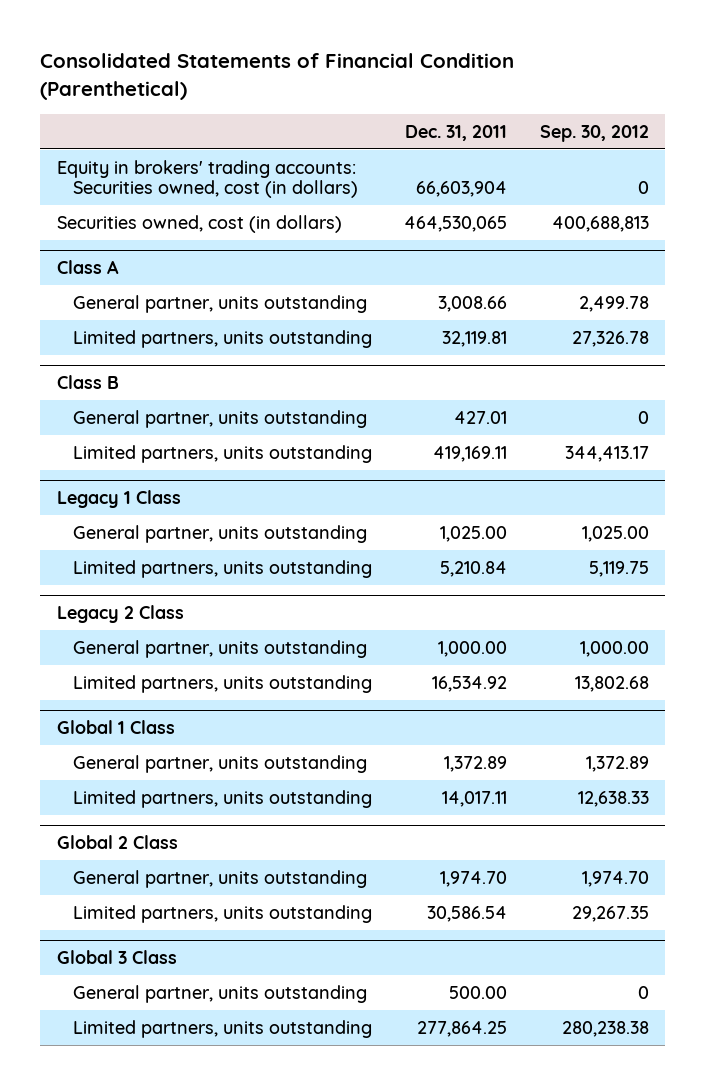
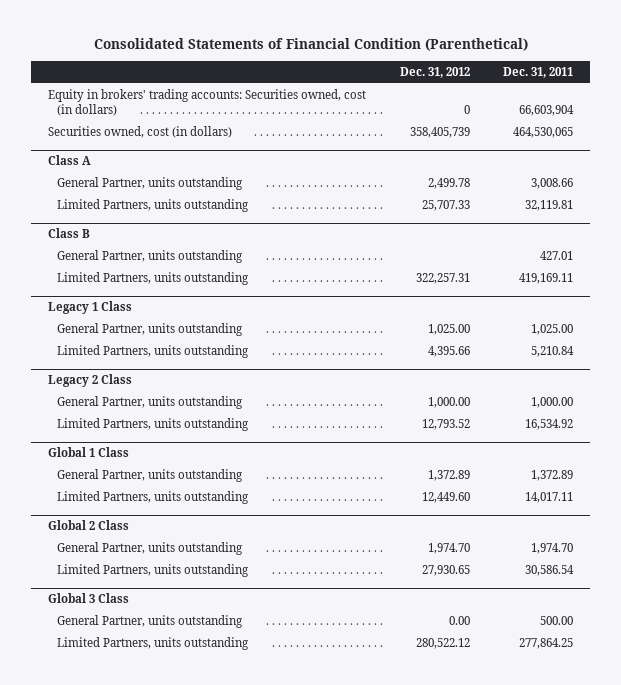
[539,125,649,143] Sep. 30, 2012 -> none
none -> [399,66,470,78] Dec. 31, 2012
[73,294,368,313] General partner, units outstanding -> [56,177,243,191] General Partner, units outstanding
[73,329,373,348] Limited partners, units outstanding -> [56,199,249,213] Limited Partners, units outstanding
[73,409,368,428] General partner, units outstanding -> [56,250,243,264] General Partner, units outstanding
[73,444,373,463] Limited partners, units outstanding -> [56,272,249,286] Limited Partners, units outstanding
[73,524,368,543] General partner, units outstanding -> [56,323,243,337] General Partner, units outstanding
[73,559,373,578] Limited partners, units outstanding -> [56,345,249,359] Limited Partners, units outstanding
[73,639,368,658] General partner, units outstanding -> [56,396,243,410] General Partner, units outstanding
[73,674,373,693] Limited partners, units outstanding -> [56,418,249,432] Limited Partners, units outstanding
[73,754,368,773] General partner, units outstanding -> [56,469,243,483] General Partner, units outstanding
[73,789,373,808] Limited partners, units outstanding -> [56,491,249,505] Limited Partners, units outstanding
[73,869,368,888] General partner, units outstanding -> [56,542,243,556] General Partner, units outstanding
[73,904,373,923] Limited partners, units outstanding -> [56,564,249,578] Limited Partners, units outstanding
[73,984,368,1003] General partner, units outstanding -> [56,615,243,629] General Partner, units outstanding
[73,1019,373,1038] Limited partners, units outstanding -> [56,637,249,651] Limited Partners, units outstanding

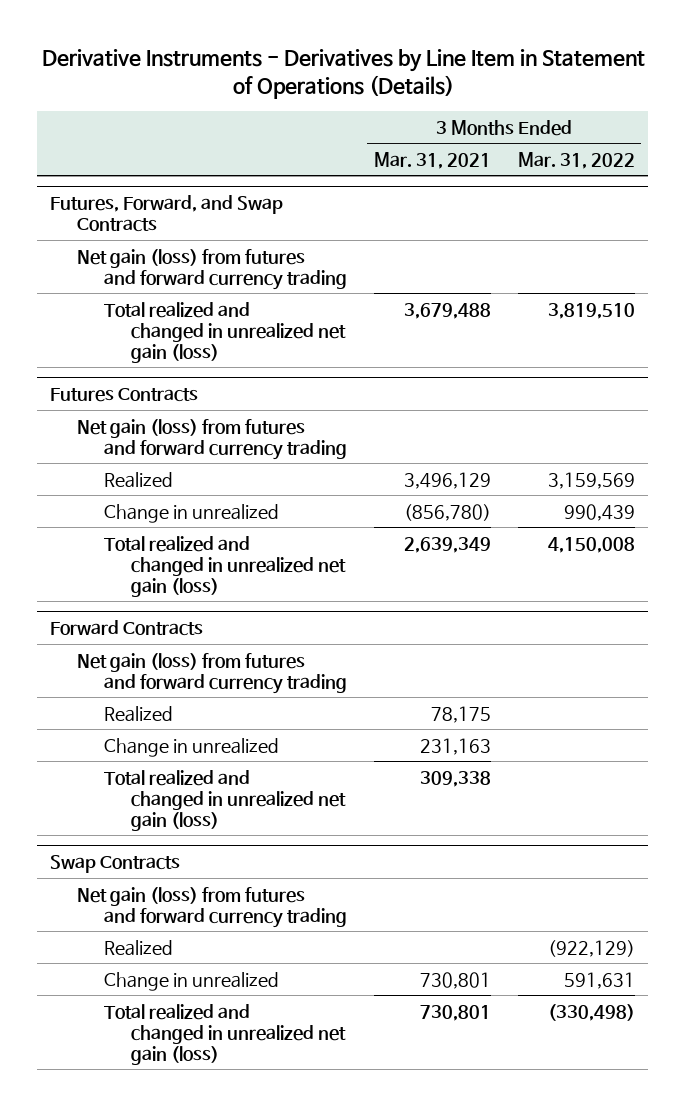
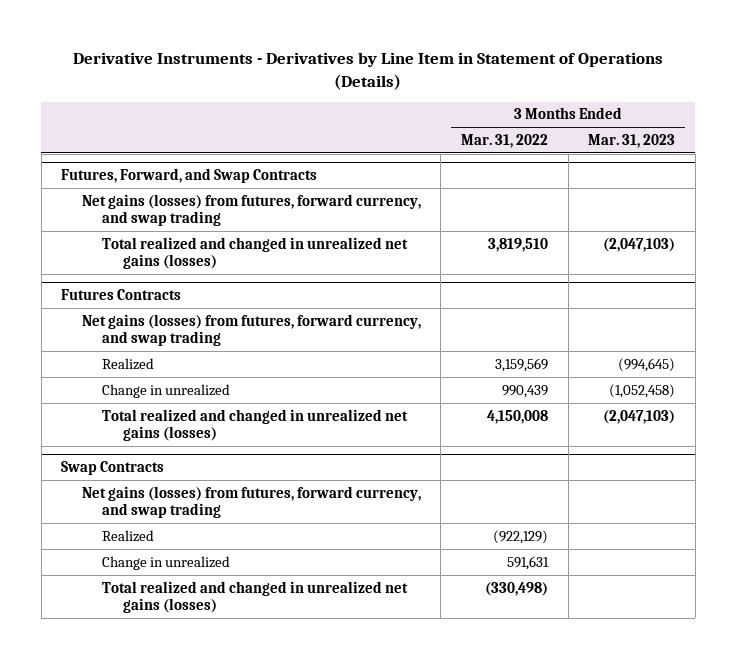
[373,151,491,169] Mar. 31, 2021 -> none
none -> [588,133,676,148] Mar. 31, 2023
[77,248,348,290] Net gain (loss) from futures and forward currency trading -> [81,193,421,227] Net gains (losses) from futures, forward currency, and swap trading
[104,301,347,363] Total realized and changed in unrealized net gain (loss) -> [102,236,409,270] Total realized and changed in unrealized net gains (losses)
[77,418,348,460] Net gain (loss) from futures and forward currency trading -> [81,313,421,347] Net gains (losses) from futures, forward currency, and swap trading
[50,620,204,637] Forward Contracts -> none
[77,652,348,694] Net gain (loss) from futures and forward currency trading -> none
[104,705,174,722] Realized -> none
[104,737,280,757] Change in unrealized -> none
[104,769,347,831] Total realized and changed in unrealized net gain (loss) -> none
[104,535,347,597] Total realized and changed in unrealized net gain (loss) -> [102,408,409,442] Total realized and changed in unrealized net gains (losses)
[77,886,348,928] Net gain (loss) from futures and forward currency trading -> [81,485,421,519] Net gains (losses) from futures, forward currency, and swap trading
[104,1003,347,1065] Total realized and changed in unrealized net gain (loss) -> [102,580,409,614] Total realized and changed in unrealized net gains (losses)

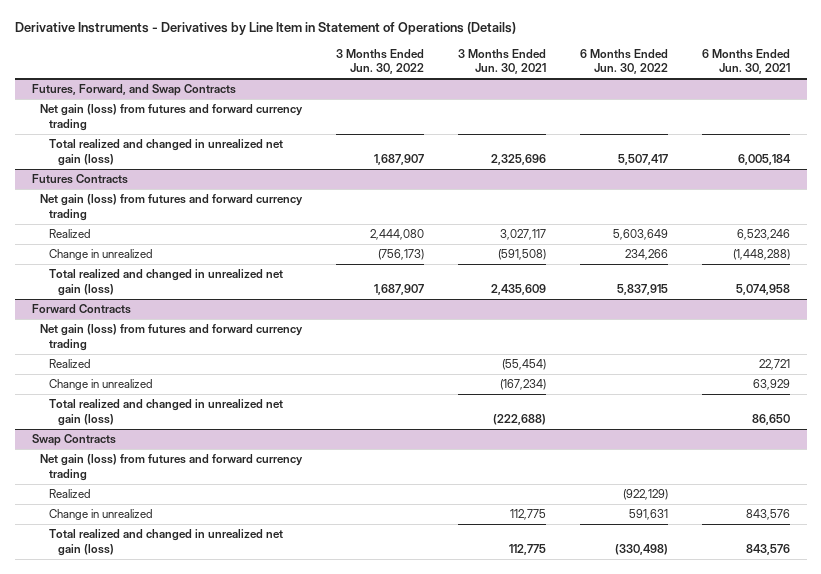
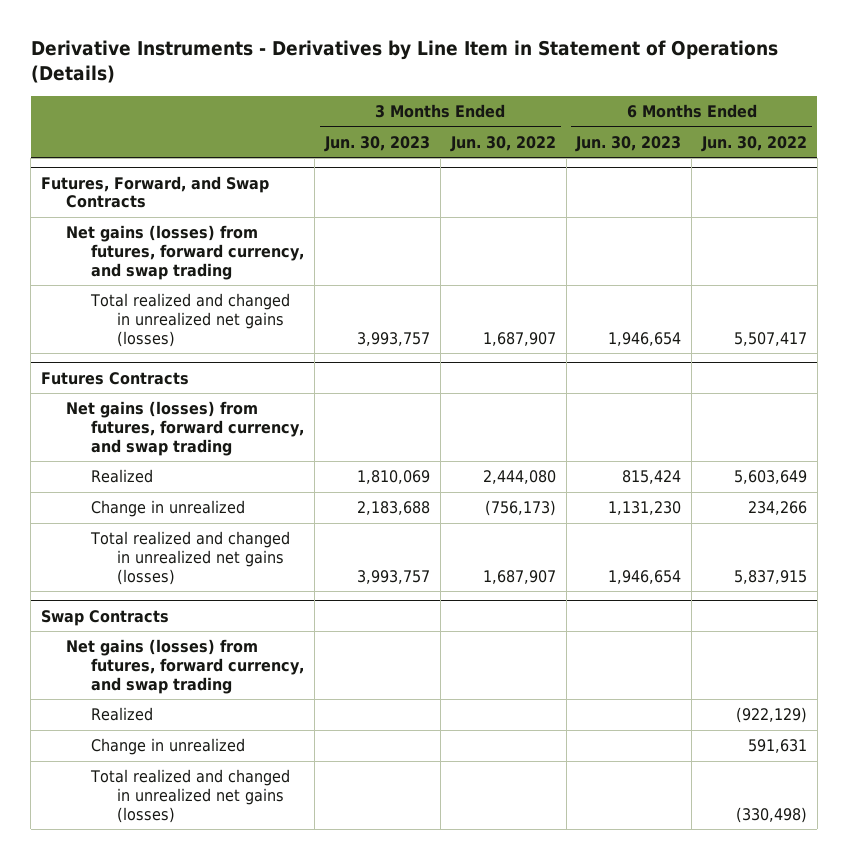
[458,48,547,75] 3 Months Ended Jun. 30, 2021 -> none
[701,48,790,75] 6 Months Ended Jun. 30, 2021 -> none
none -> [324,135,431,152] Jun. 30, 2023
none -> [575,135,682,152] Jun. 30, 2023
[40,104,304,131] Net gain (loss) from futures and forward currency trading -> [66,225,305,280] Net gains (losses) from futures, forward currency, and swap trading
[49,139,284,166] Total realized and changed in unrealized net gain (loss) -> [90,293,291,347] Total realized and changed in unrealized net gains (losses)
[40,194,304,221] Net gain (loss) from futures and forward currency trading -> [66,401,305,456] Net gains (losses) from futures, forward currency, and swap trading
[31,304,131,315] Forward Contracts -> none
[40,324,304,351] Net gain (loss) from futures and forward currency trading -> none
[49,359,92,369] Realized -> none
[49,379,154,391] Change in unrealized -> none
[49,399,284,426] Total realized and changed in unrealized net gain (loss) -> none
[49,269,284,296] Total realized and changed in unrealized net gain (loss) -> [90,531,291,585] Total realized and changed in unrealized net gains (losses)
[40,454,304,481] Net gain (loss) from futures and forward currency trading -> [66,639,305,694] Net gains (losses) from futures, forward currency, and swap trading
[49,529,284,556] Total realized and changed in unrealized net gain (loss) -> [90,769,291,823] Total realized and changed in unrealized net gains (losses)

